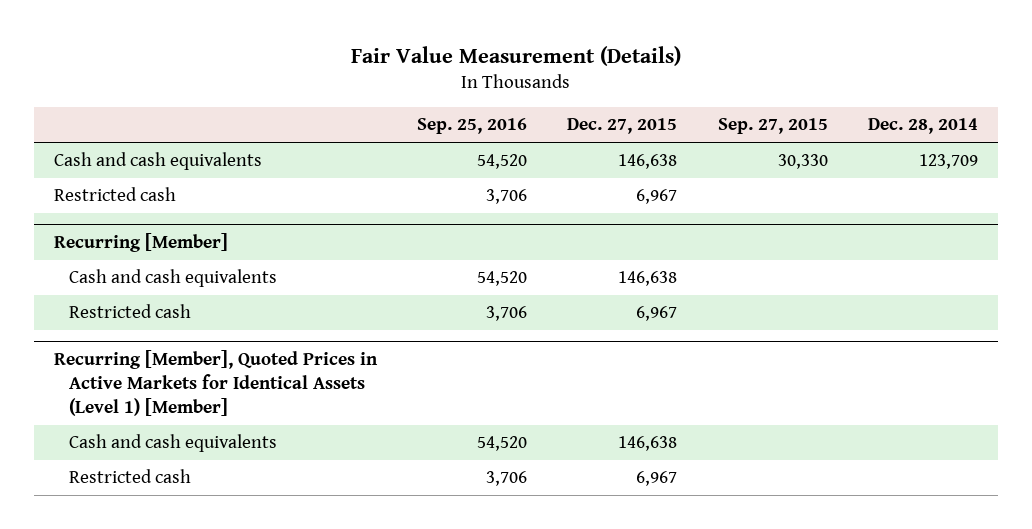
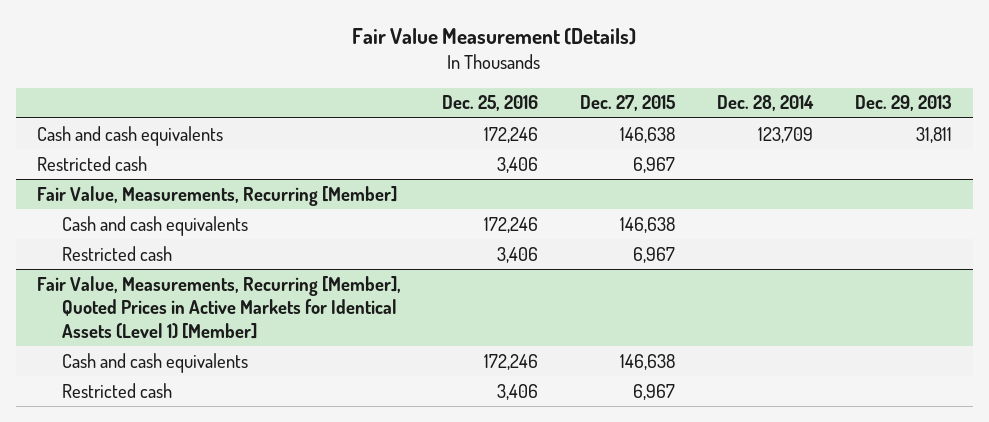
[417,118,528,135] Sep. 25, 2016 -> none
[717,118,828,135] Sep. 27, 2015 -> none
none -> [442,95,539,112] Dec. 25, 2016
none -> [855,95,953,112] Dec. 29, 2013
[54,233,229,253] Recurring [Member] -> [36,185,397,206] Fair Value, Measurements, Recurring [Member]
[54,350,379,416] Recurring [Member], Quoted Prices in Active Markets for Identical Assets (Level 1) [Member] -> [36,275,401,339] Fair Value, Measurements, Recurring [Member], Quoted Prices in Active Markets for Identical Assets (Level 1) [Member]

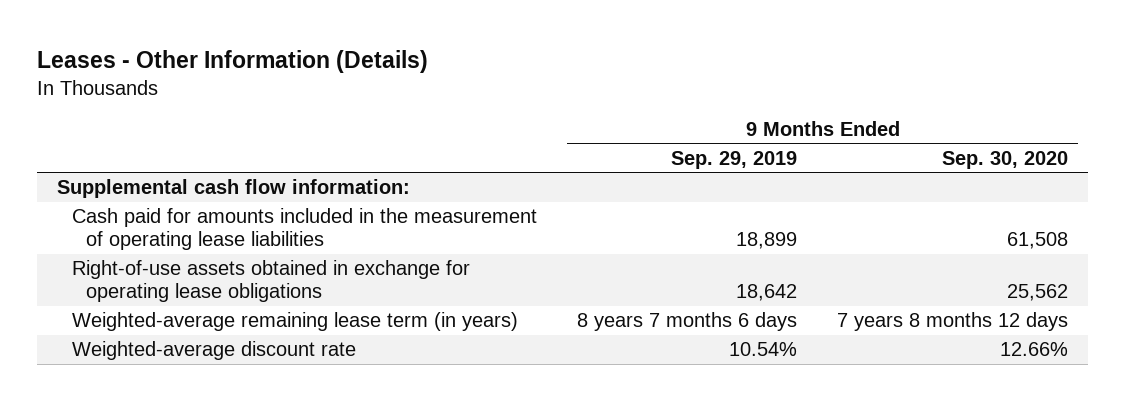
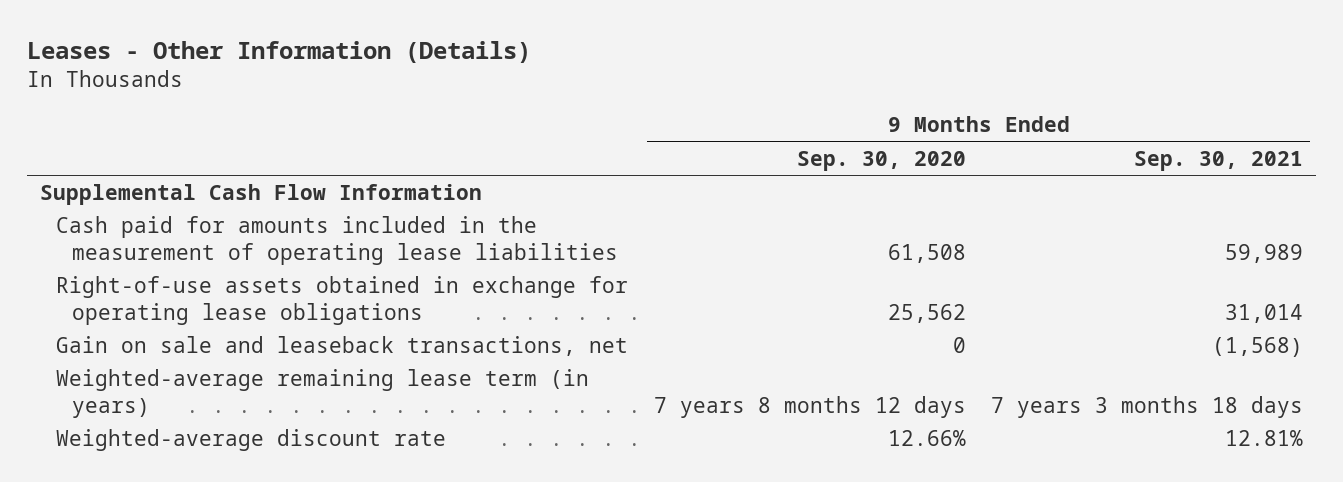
[671,150,798,169] Sep. 29, 2019 -> none
none -> [1134,150,1304,171] Sep. 30, 2021
[57,179,411,199] Supplemental cash flow information: -> [40,184,483,206] Supplemental Cash Flow Information
none -> [55,336,628,357] Gain on sale and leaseback transactions, net

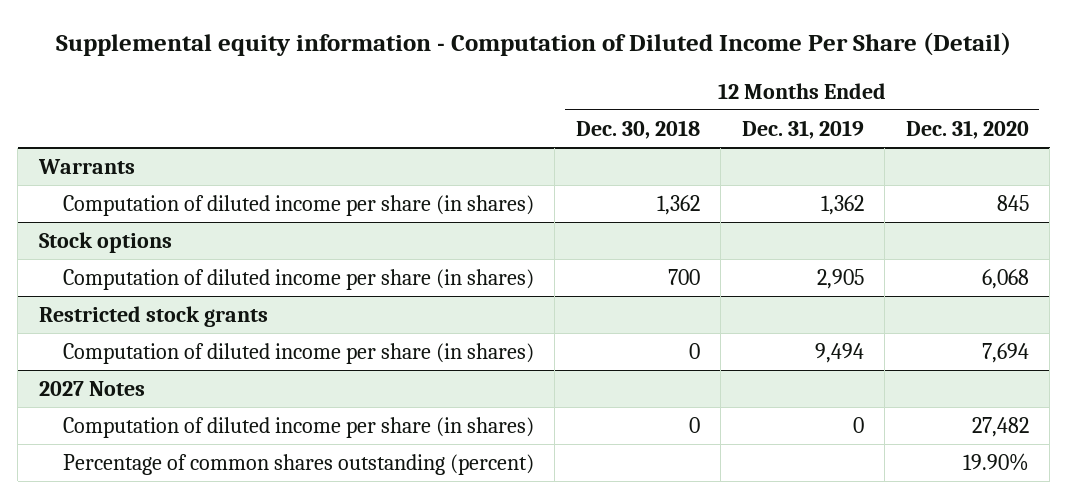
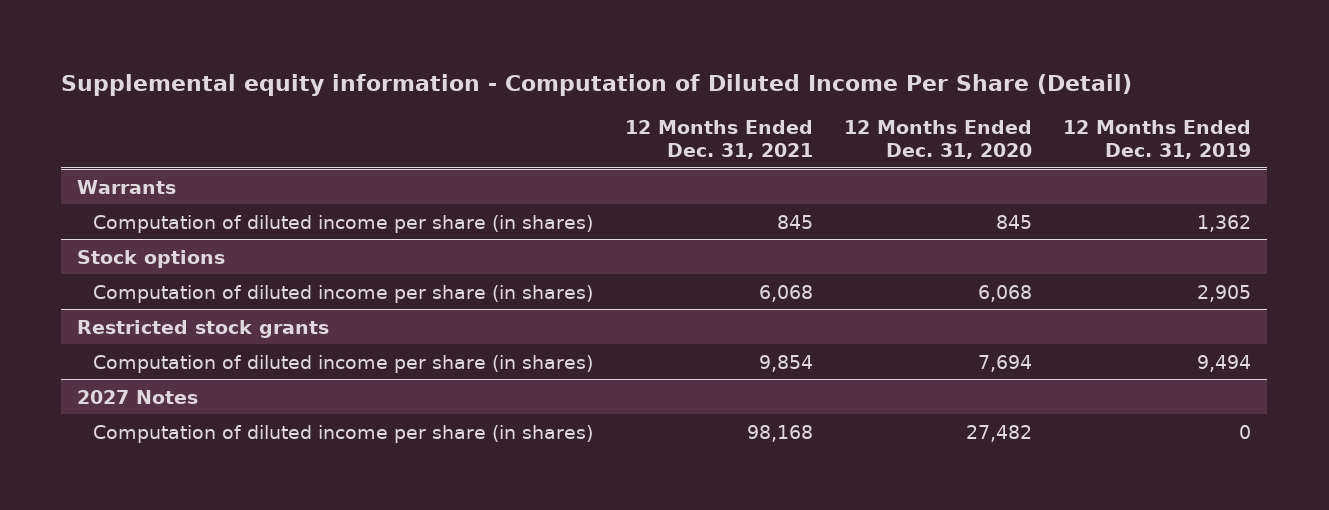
[575,119,700,139] Dec. 30, 2018 -> none
none -> [624,120,813,159] 12 Months Ended Dec. 31, 2021
[62,453,534,475] Percentage of common shares outstanding (percent) -> none

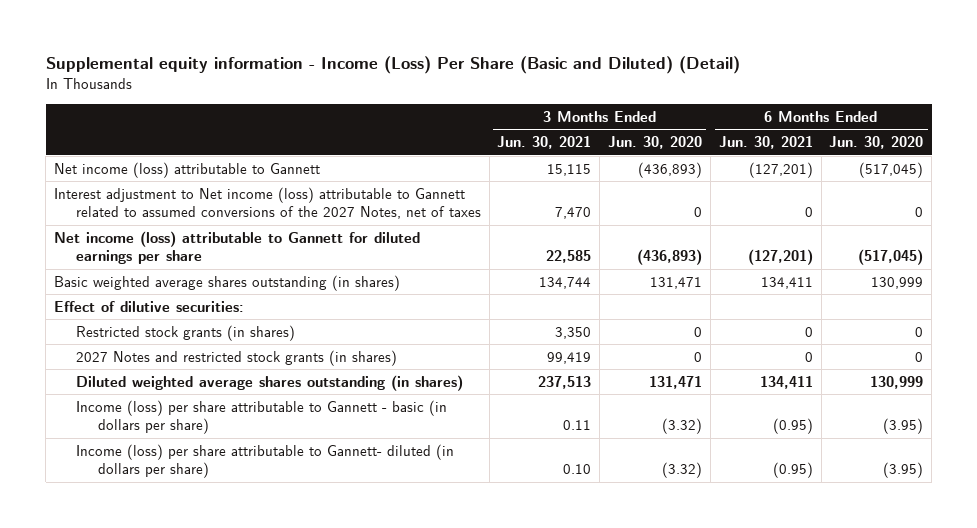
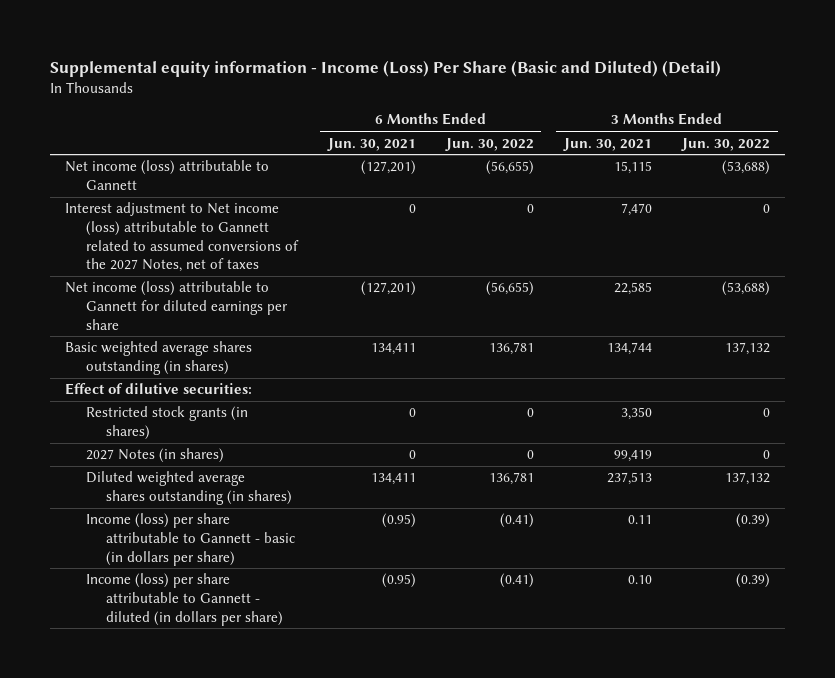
[608,136,703,150] Jun. 30, 2020 -> none
[829,136,924,150] Jun. 30, 2020 -> none
none -> [444,137,534,151] Jun. 30, 2022
none -> [681,137,771,151] Jun. 30, 2022
[75,349,397,366] 2027 Notes and restricted stock grants (in shares) -> [85,448,224,464] 2027 Notes (in shares)
[75,443,454,479] Income (loss) per share attributable to Gannett- diluted (in dollars per share) -> [85,573,284,626] Income (loss) per share attributable to Gannett - diluted (in dollars per share)

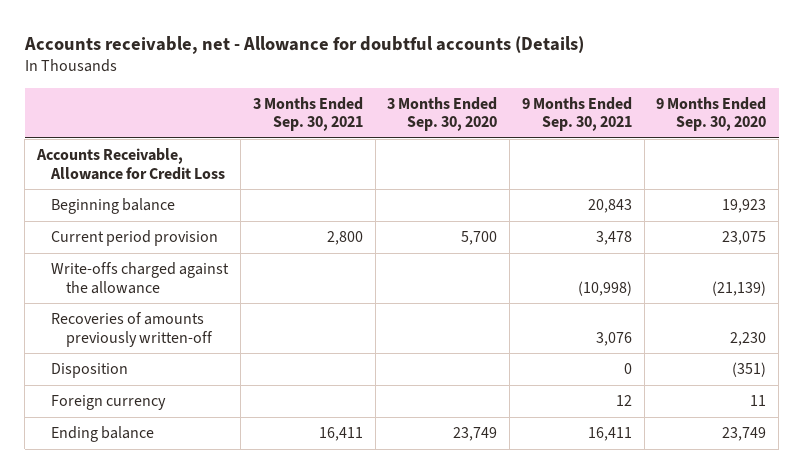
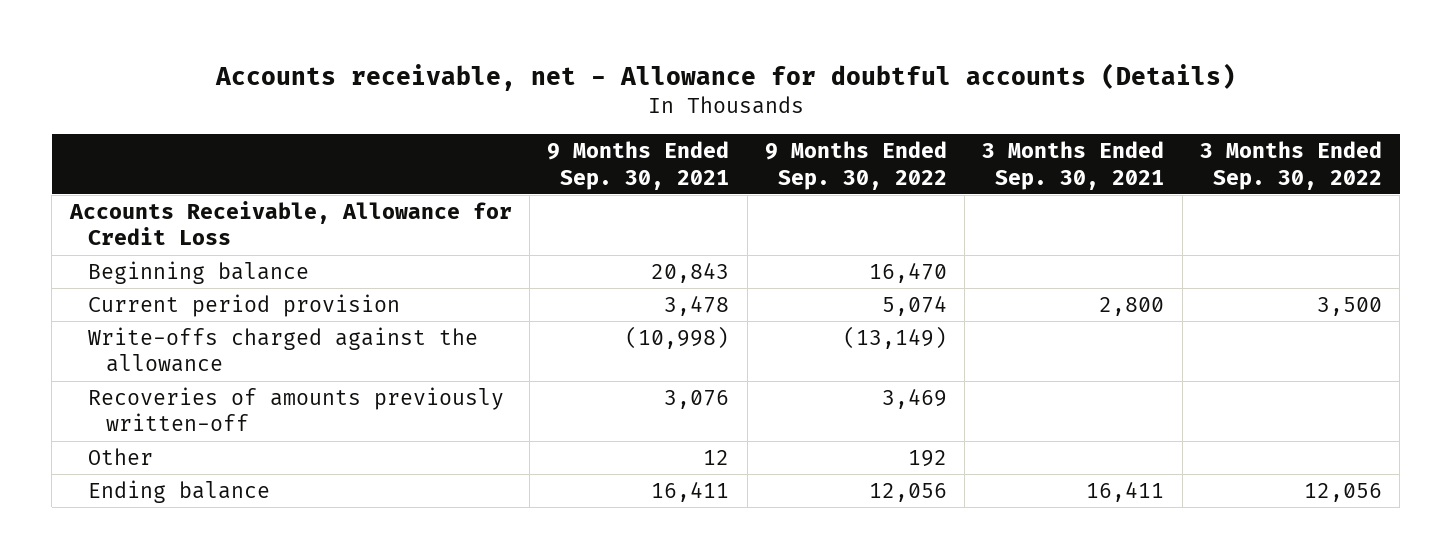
[387,96,498,132] 3 Months Ended Sep. 30, 2020 -> none
[656,96,767,132] 9 Months Ended Sep. 30, 2020 -> none
none -> [764,141,947,190] 9 Months Ended Sep. 30, 2022
none -> [1199,141,1382,190] 3 Months Ended Sep. 30, 2022
[51,363,129,379] Disposition -> none
[51,395,167,411] Foreign currency -> none
none -> [87,447,153,465] Other

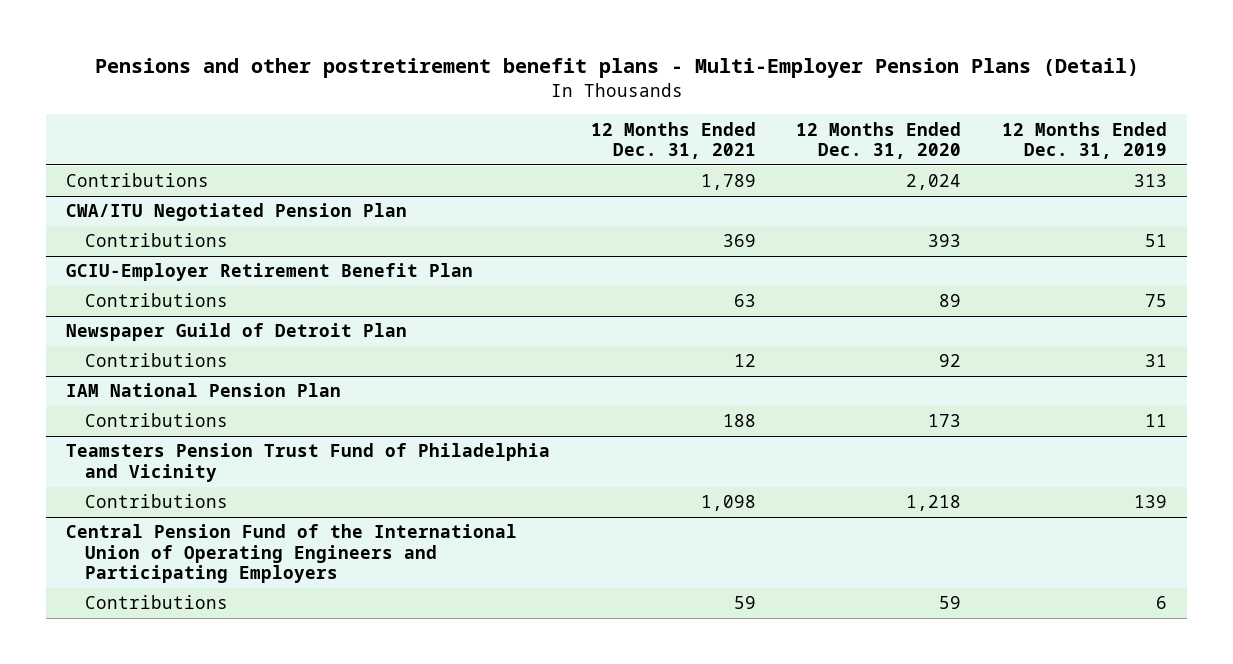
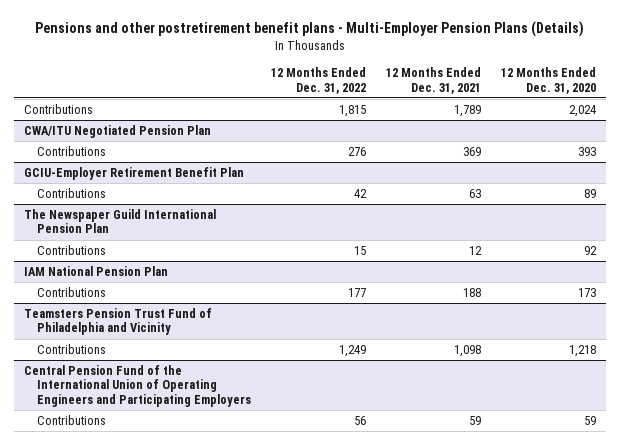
[94,58,1139,79] Pensions and other postretirement benefit plans - Multi-Employer Pension Plans (Detail) -> [35,21,585,38] Pensions and other postretirement benefit plans - Multi-Employer Pension Plans (Details)
[1001,121,1167,160] 12 Months Ended Dec. 31, 2019 -> none
none -> [271,67,367,94] 12 Months Ended Dec. 31, 2022
[66,323,408,342] Newspaper Guild of Detroit Plan -> [24,209,217,234] The Newspaper Guild International Pension Plan

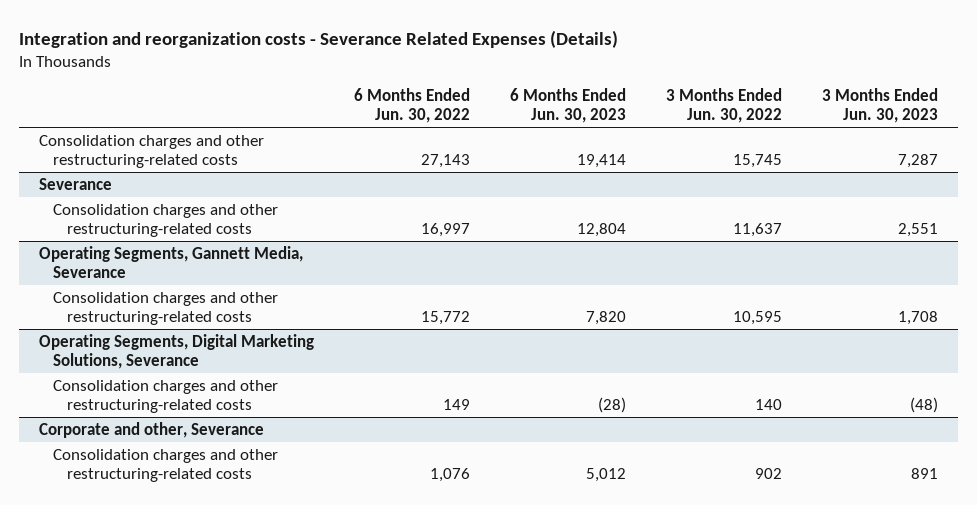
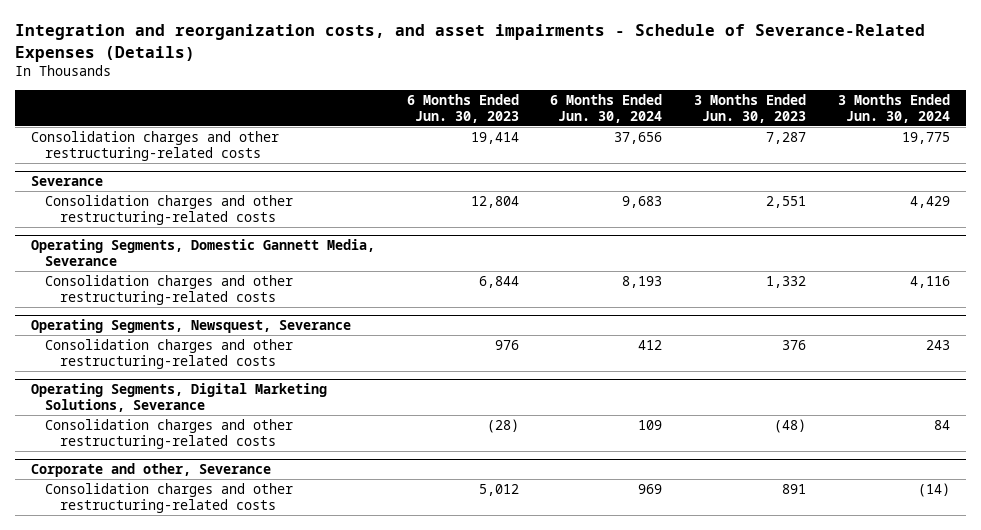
[19,29,619,48] Integration and reorganization costs - Severance Related Expenses (Details) -> [14,24,925,62] Integration and reorganization costs, and asset impairments - Schedule of Severance-Related Expenses (Details)
[354,87,471,124] 6 Months Ended Jun. 30, 2022 -> none
[666,87,783,124] 3 Months Ended Jun. 30, 2022 -> none
none -> [550,93,663,123] 6 Months Ended Jun. 30, 2024
none -> [838,93,951,123] 3 Months Ended Jun. 30, 2024
[39,245,304,279] Operating Segments, Gannett Media, Severance -> [30,238,375,267] Operating Segments, Domestic Gannett Media, Severance
[586,311,627,326] 7,820 -> [478,275,519,288] 6,844
[898,311,939,326] 1,708 -> [766,275,807,288] 1,332
none -> [30,318,351,333] Operating Segments, Newsquest, Severance
none -> [45,338,294,370] Consolidation charges and other restructuring-related costs

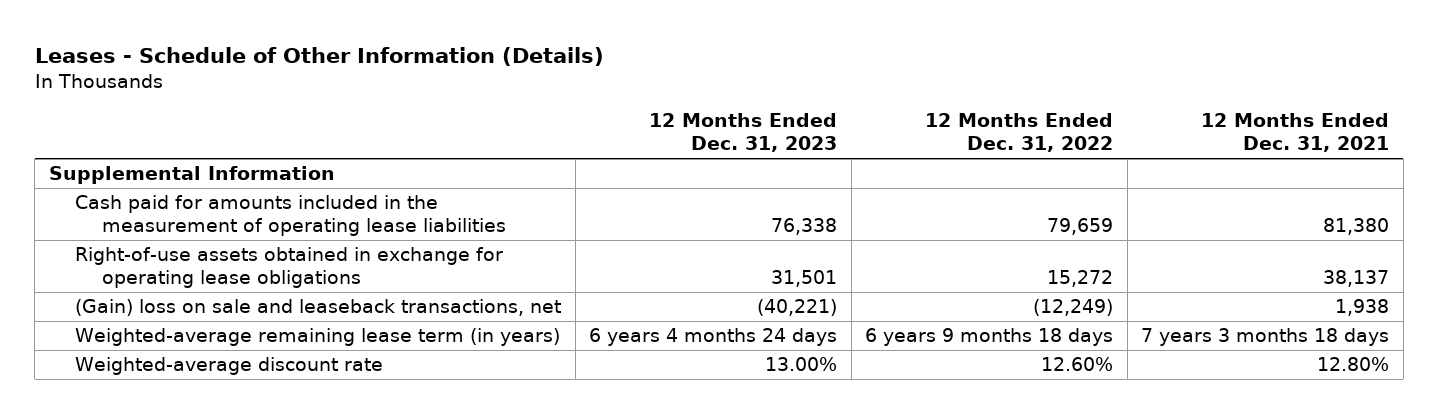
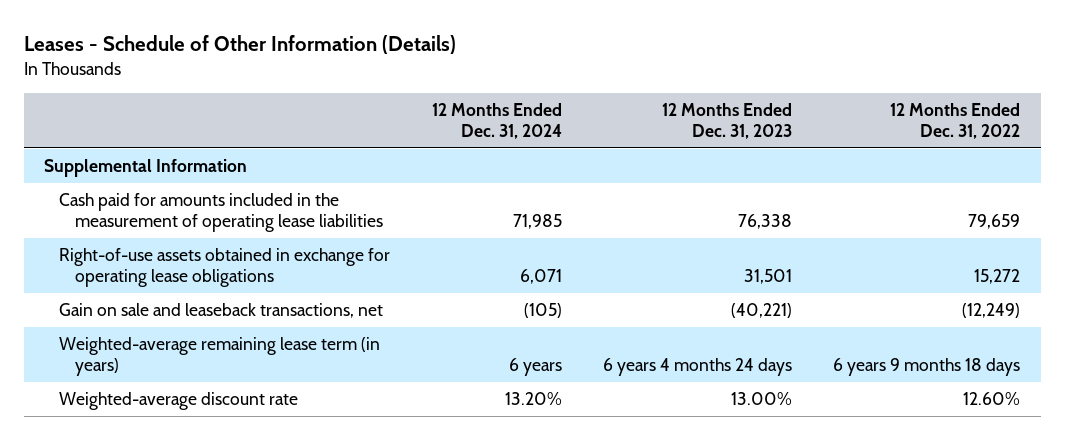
[1201,113,1390,153] 12 Months Ended Dec. 31, 2021 -> none
none -> [431,102,562,139] 12 Months Ended Dec. 31, 2024
[75,299,562,317] (Gain) loss on sale and leaseback transactions, net -> [59,303,384,319] Gain on sale and leaseback transactions, net

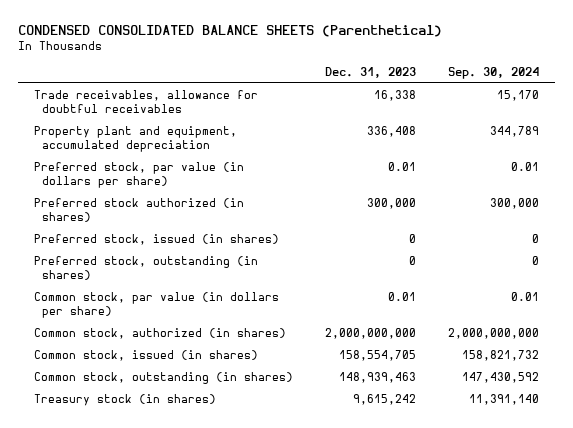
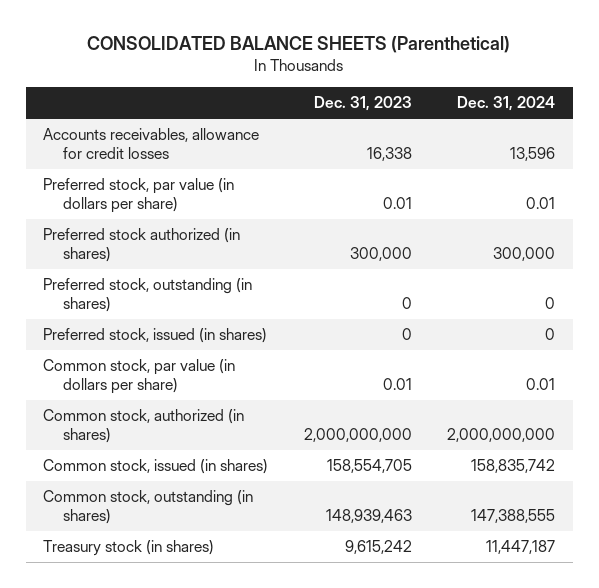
[17,24,442,37] CONDENSED CONSOLIDATED BALANCE SHEETS (Parenthetical) -> [87,36,511,54] CONSOLIDATED BALANCE SHEETS (Parenthetical)
[448,66,540,79] Sep. 30, 2024 -> none
none -> [457,96,556,112] Dec. 31, 2024
[33,126,237,153] Property plant and equipment, accumulated depreciation -> none
[33,90,258,114] Trade receivables, allowance for doubtful receivables -> [43,128,260,160] Accounts receivables, allowance for credit losses
[33,234,279,246] Preferred stock, issued (in shares) -> [43,328,268,344] Preferred stock, issued (in shares)

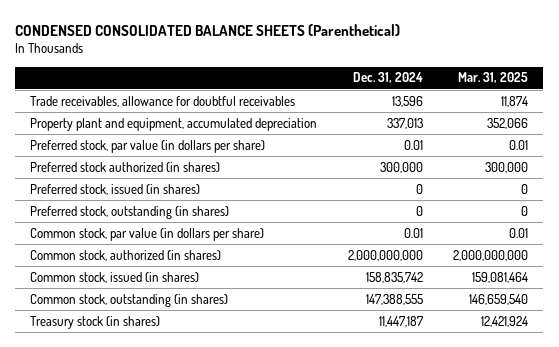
[87,36,511,54] CONSOLIDATED BALANCE SHEETS (Parenthetical) -> [15,23,401,36] CONDENSED CONSOLIDATED BALANCE SHEETS (Parenthetical)
[313,96,412,112] Dec. 31, 2023 -> none
none -> [458,72,529,84] Mar. 31, 2025
[43,128,260,160] Accounts receivables, allowance for credit losses -> [30,95,296,107] Trade receivables, allowance for doubtful receivables
none -> [30,117,318,131] Property plant and equipment, accumulated depreciation
[43,278,253,313] Preferred stock, outstanding (in shares) -> [30,205,230,219] Preferred stock, outstanding (in shares)

